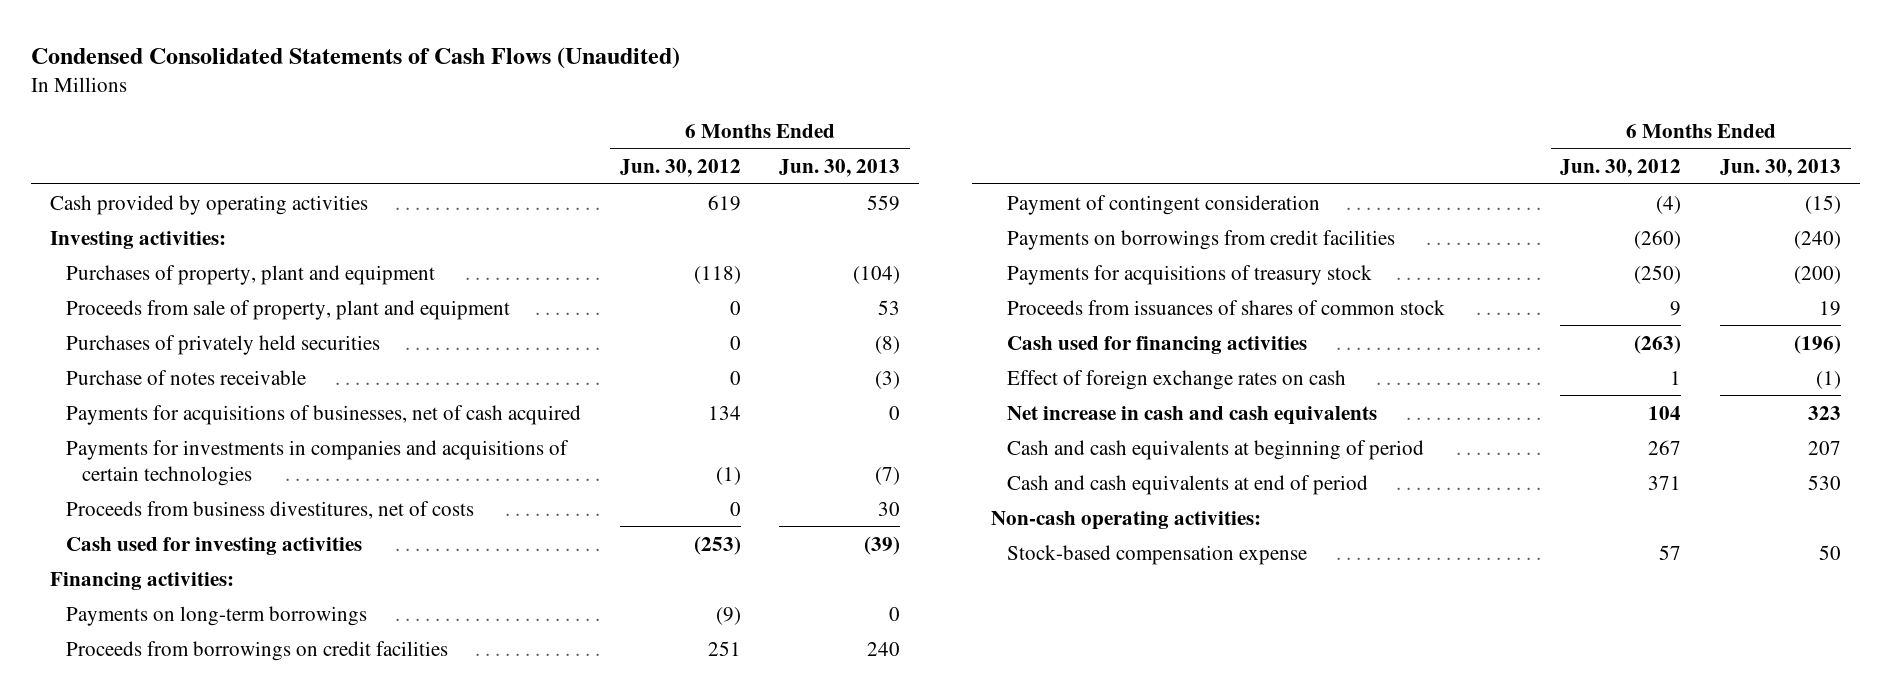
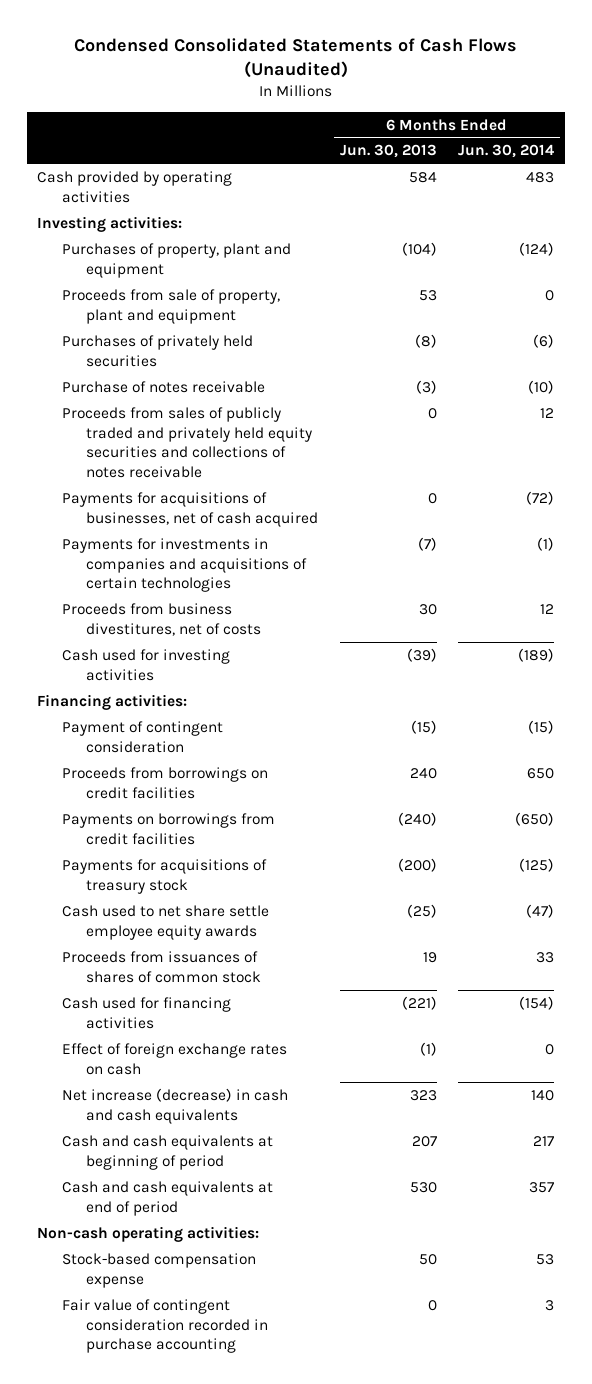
[619,158,741,177] Jun. 30, 2012 -> none
none -> [458,144,555,159] Jun. 30, 2014
[867,194,901,211] 559 -> [408,171,437,183] 584
none -> [61,406,313,478] Proceeds from sales of publicly traded and privately held equity securities and collections of notes receivable
[66,605,368,626] Payments on long-term borrowings -> none
[66,640,449,661] Proceeds from borrowings on credit facilities -> [61,766,268,799] Proceeds from borrowings on credit facilities
none -> [61,904,269,940] Cash used to net share settle employee equity awards
[1793,334,1841,354] (196) -> [401,995,437,1010] (221)
[1006,405,1377,425] Net increase in cash and cash equivalents -> [61,1087,288,1124] Net increase (decrease) in cash and cash equivalents
none -> [61,1298,269,1354] Fair value of contingent consideration recorded in purchase accounting

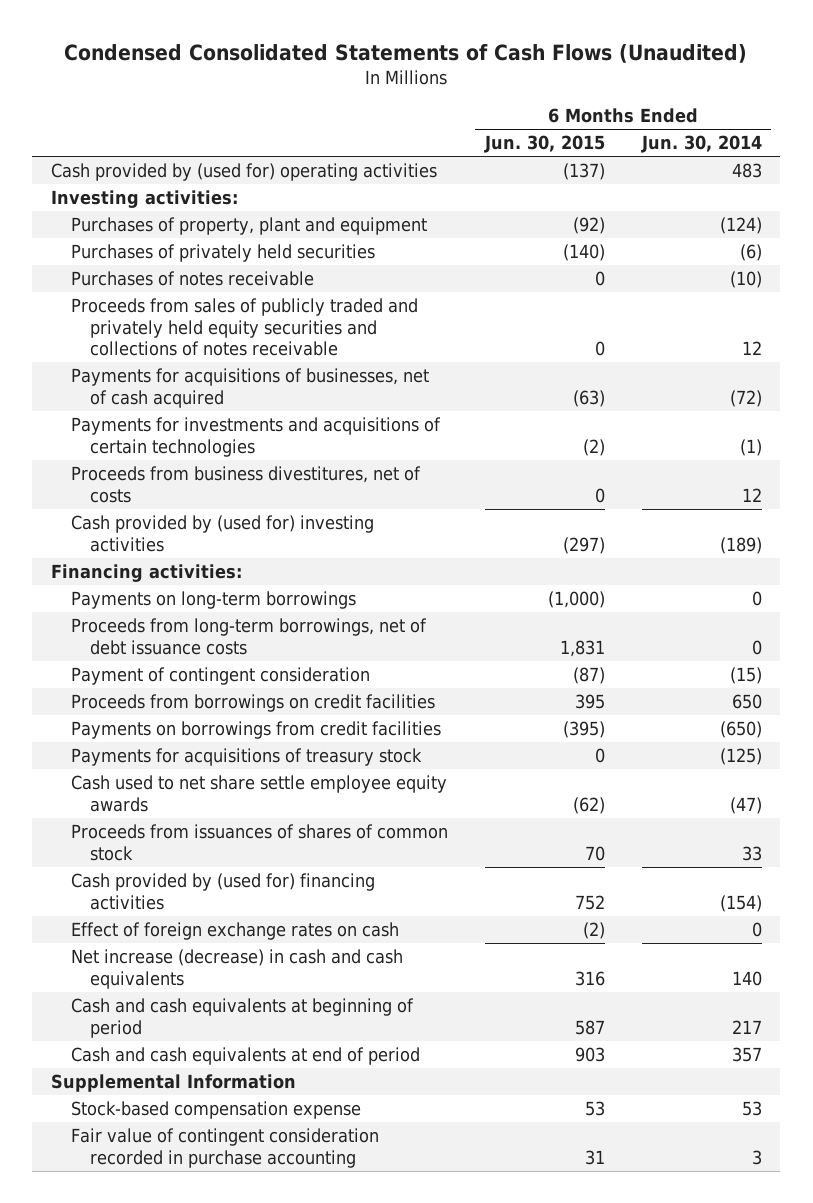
[339,144,437,159] Jun. 30, 2013 -> none
none -> [483,135,605,154] Jun. 30, 2015
[37,170,233,203] Cash provided by operating activities -> [50,163,437,182] Cash provided by (used for) operating activities
[61,288,280,324] Proceeds from sale of property, plant and equipment -> none
[61,380,265,393] Purchase of notes receivable -> [70,271,314,287] Purchases of notes receivable
[61,537,308,593] Payments for investments in companies and acquisitions of certain technologies -> [70,417,441,457] Payments for investments and acquisitions of certain technologies
[61,648,230,681] Cash used for investing activities -> [70,515,374,552] Cash provided by (used for) investing activities
none -> [70,591,356,610] Payments on long-term borrowings
none -> [70,618,427,655] Proceeds from long-term borrowings, net of debt issuance costs
[61,996,231,1029] Cash used for financing activities -> [70,873,375,910] Cash provided by (used for) financing activities
[37,1225,260,1242] Non-cash operating activities: -> none
none -> [50,1074,296,1093] Supplemental Information

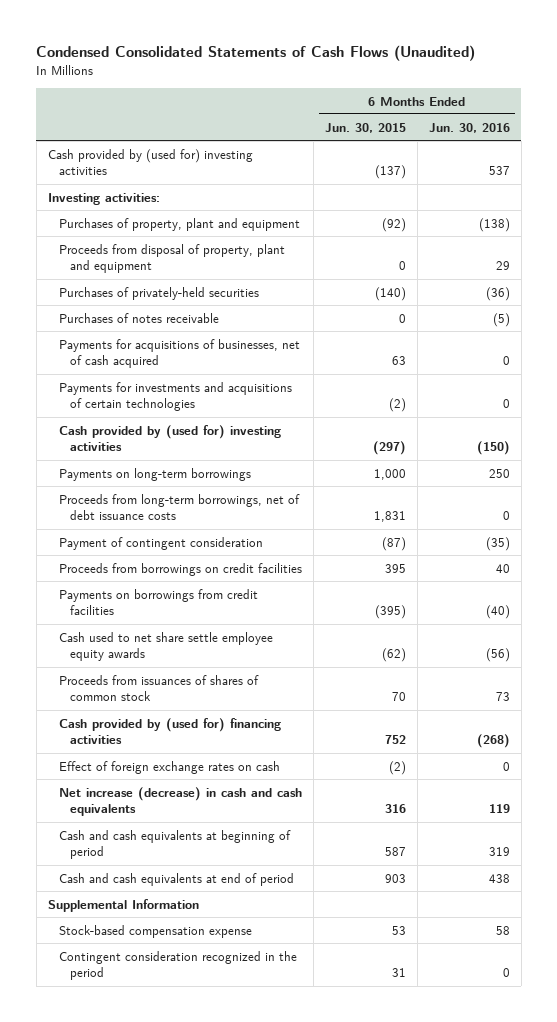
[640,135,762,154] Jun. 30, 2014 -> none
none -> [428,122,510,133] Jun. 30, 2016
[50,163,437,182] Cash provided by (used for) operating activities -> [47,148,253,176] Cash provided by (used for) investing activities
none -> [58,243,285,274] Proceeds from disposal of property, plant and equipment
[70,244,375,263] Purchases of privately held securities -> [58,286,259,300] Purchases of privately-held securities
[70,298,418,357] Proceeds from sales of publicly traded and privately held equity securities and collections of notes receivable -> none
[572,389,605,407] (63) -> [391,356,406,366] 63
[70,466,421,503] Proceeds from business divestitures, net of costs -> none
[50,564,242,583] Financing activities: -> none
[547,591,605,609] (1,000) -> [373,468,406,480] 1,000
[70,748,422,767] Payments for acquisitions of treasury stock -> none
[70,1128,379,1168] Fair value of contingent consideration recorded in purchase accounting -> [58,950,297,981] Contingent consideration recognized in the period

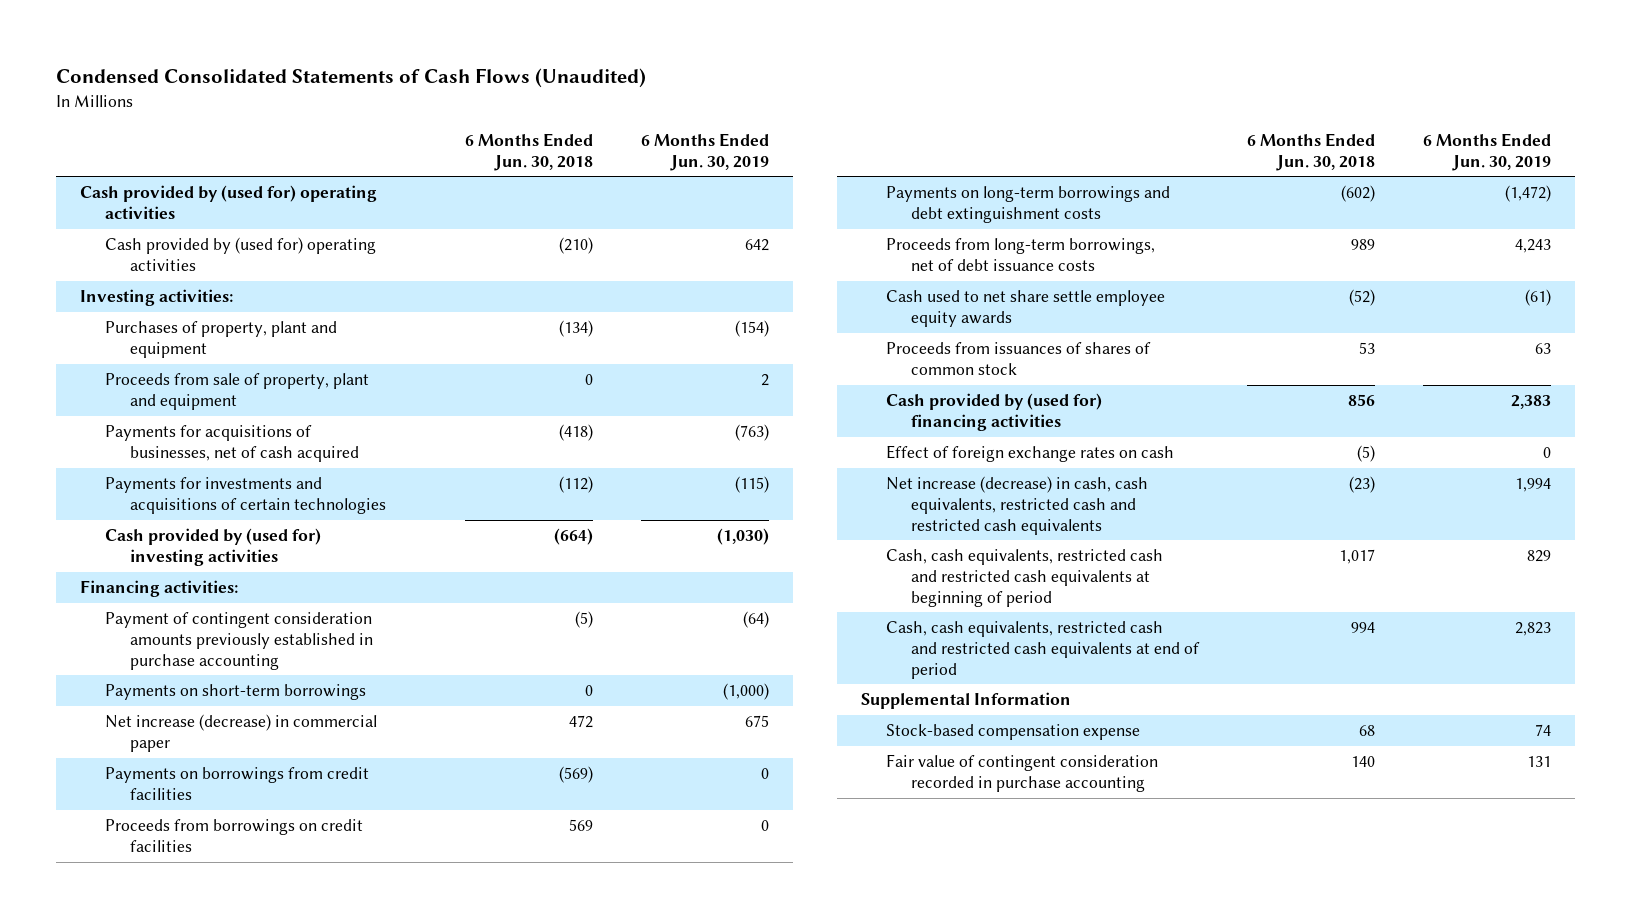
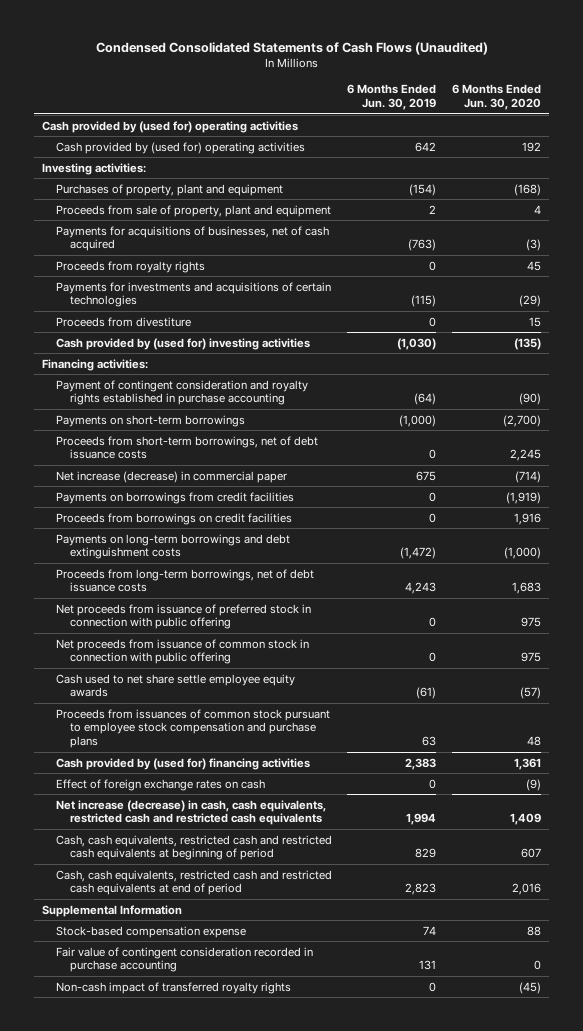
[465,132,594,171] 6 Months Ended Jun. 30, 2018 -> none
none -> [452,84,542,111] 6 Months Ended Jun. 30, 2020
none -> [55,260,205,273] Proceeds from royalty rights
none -> [55,316,191,327] Proceeds from divestiture
[104,612,373,670] Payment of contingent consideration amounts previously established in purchase accounting -> [55,379,308,406] Payment of contingent consideration and royalty rights established in purchase accounting
none -> [55,435,318,460] Proceeds from short-term borrowings, net of debt issuance costs
none -> [55,603,311,630] Net proceeds from issuance of preferred stock in connection with public offering
none -> [55,638,309,665] Net proceeds from issuance of common stock in connection with public offering
[886,342,1152,375] Proceeds from issuances of shares of common stock -> none
none -> [55,708,330,749] Proceeds from issuances of common stock pursuant to employee stock compensation and purchase plans
none -> [55,981,291,994] Non-cash impact of transferred royalty rights

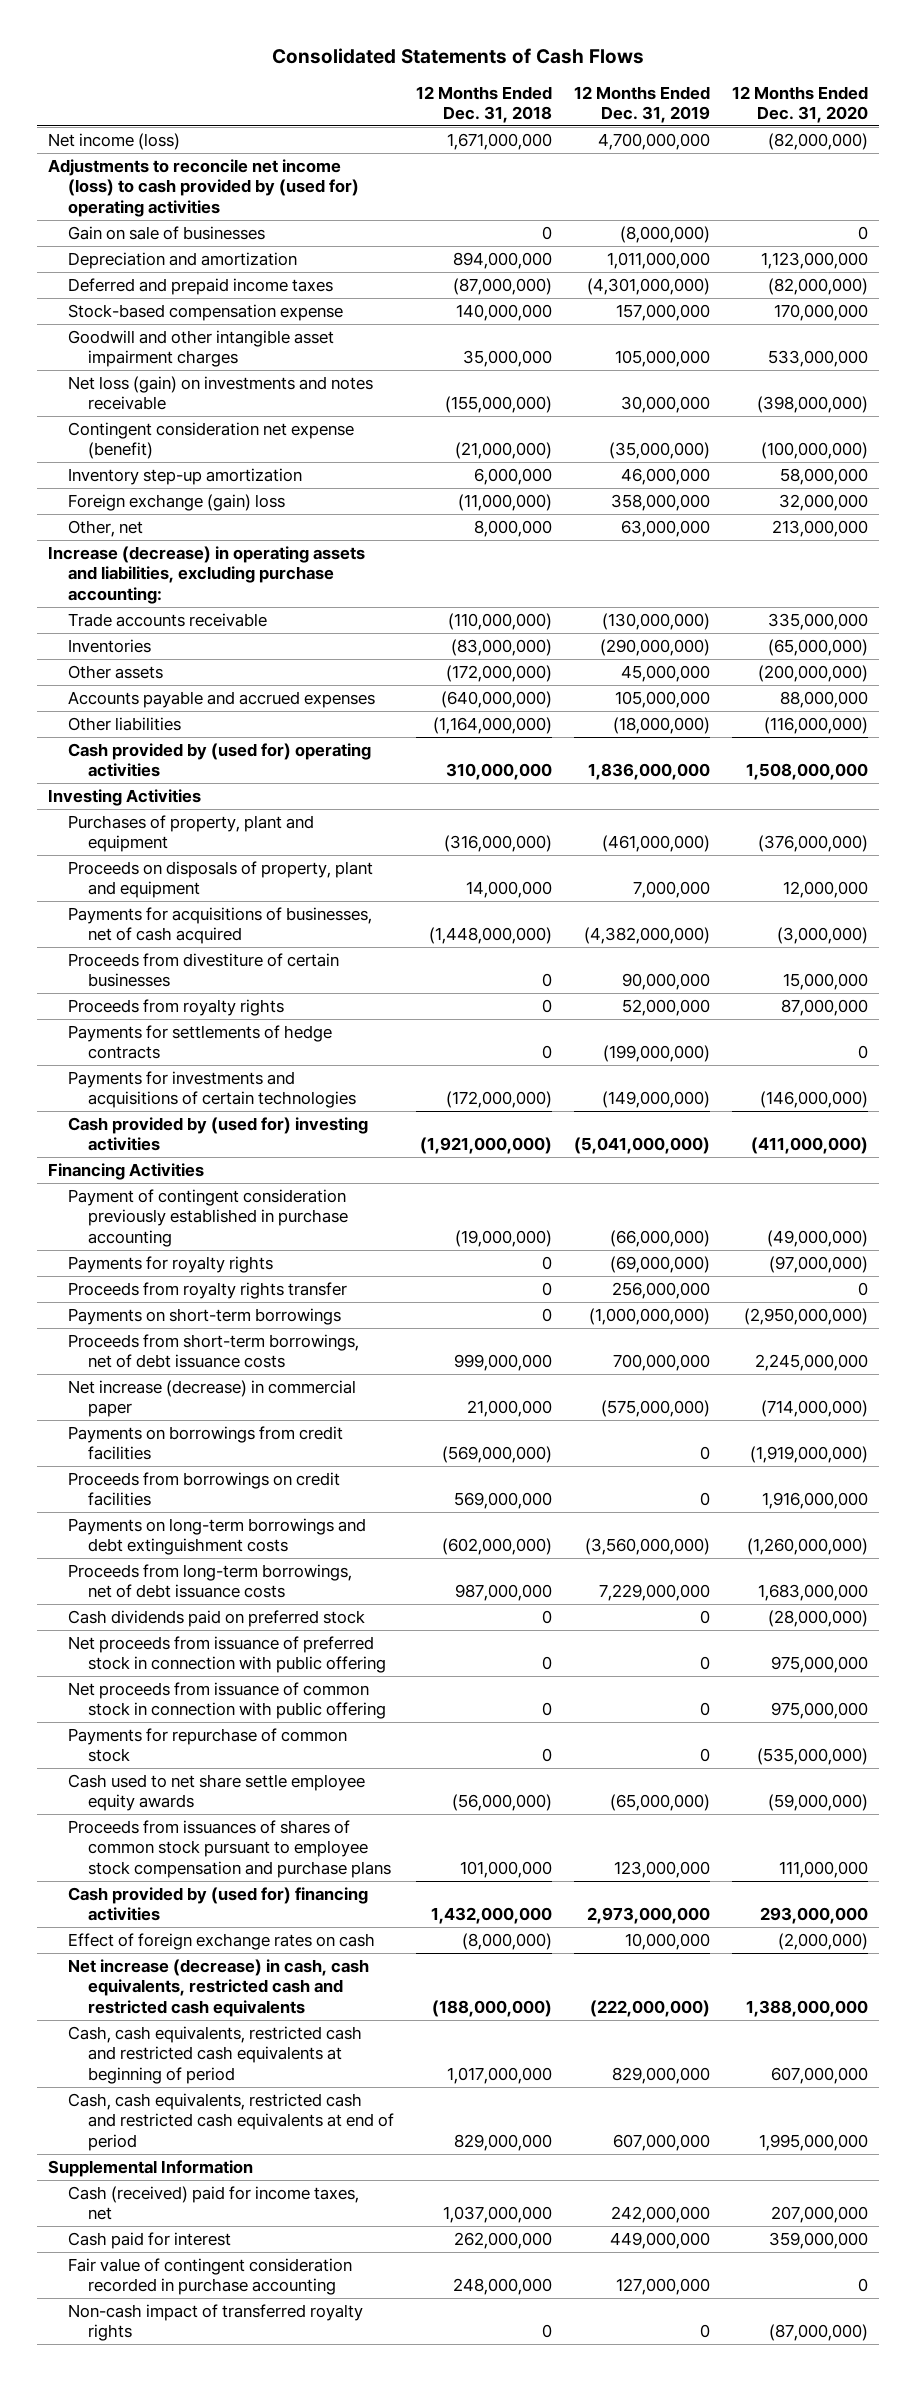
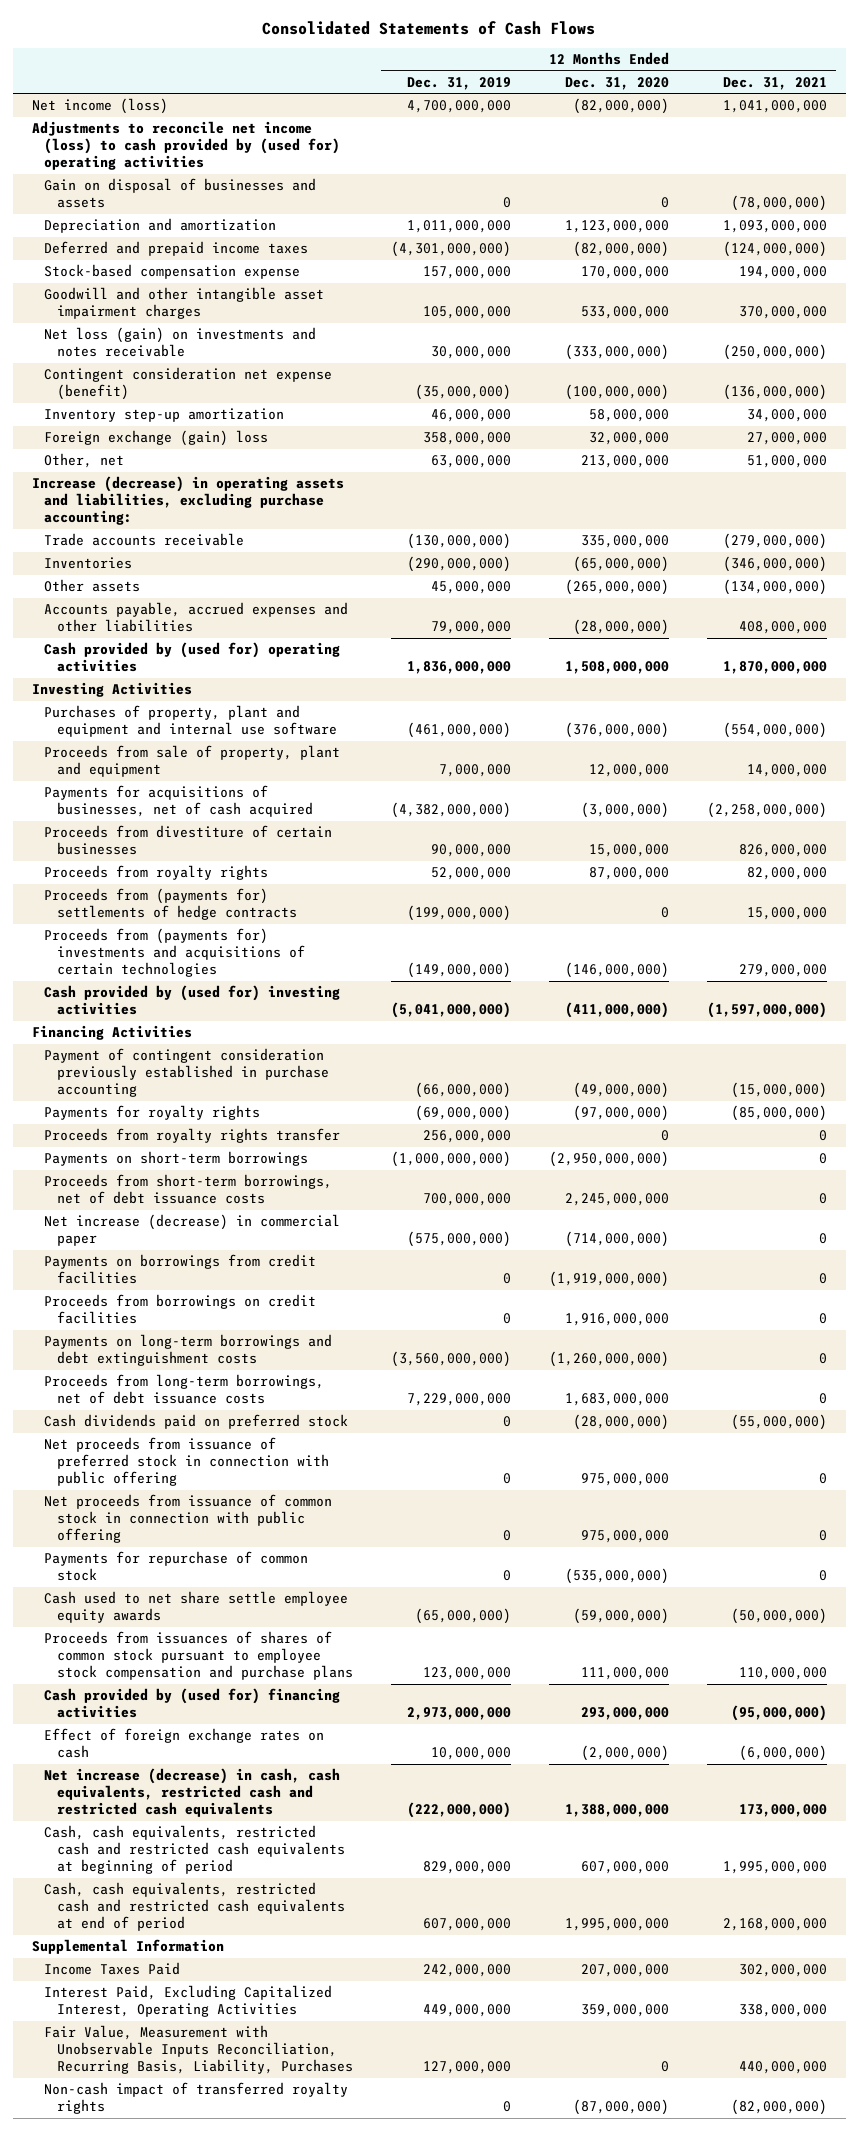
[415,85,552,123] 12 Months Ended Dec. 31, 2018 -> none
none -> [722,76,827,90] Dec. 31, 2021
[67,225,265,240] Gain on sale of businesses -> [44,178,317,209] Gain on disposal of businesses and assets
[619,225,710,243] (8,000,000) -> [502,197,511,209] 0
[757,396,869,414] (398,000,000) -> [564,344,669,361] (333,000,000)
[67,716,181,731] Other liabilities -> none
[758,664,869,682] (200,000,000) -> [564,579,669,596] (265,000,000)
[67,690,375,708] Accounts payable and accrued expenses -> [44,602,349,633] Accounts payable, accrued expenses and other liabilities
[614,690,710,708] 105,000,000 -> [430,621,511,635] 79,000,000
[780,690,869,708] 88,000,000 -> [572,619,669,636] (28,000,000)
[67,814,314,853] Purchases of property, plant and equipment -> [44,705,337,738] Purchases of property, plant and equipment and internal use software
[67,860,373,899] Proceeds on disposals of property, plant and equipment -> [44,745,341,778] Proceeds from sale of property, plant and equipment
[67,1024,332,1060] Payments for settlements of hedge contracts -> [44,888,297,921] Proceeds from (payments for) settlements of hedge contracts
[67,1070,356,1109] Payments for investments and acquisitions of certain technologies -> [44,928,305,978] Proceeds from (payments for) investments and acquisitions of certain technologies
[67,2185,359,2221] Cash (received) paid for income taxes, net -> [44,1962,181,1976] Income Taxes Paid
[67,2231,231,2249] Cash paid for interest -> [44,1985,333,2018] Interest Paid, Excluding Capitalized Interest, Operating Activities
[67,2257,352,2296] Fair value of contingent consideration recorded in purchase accounting -> [44,2025,353,2075] Fair Value, Measurement with Unobservable Inputs Reconciliation, Recurring Basis, Liability, Purchases

